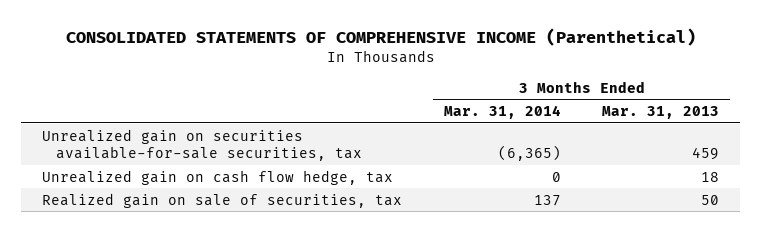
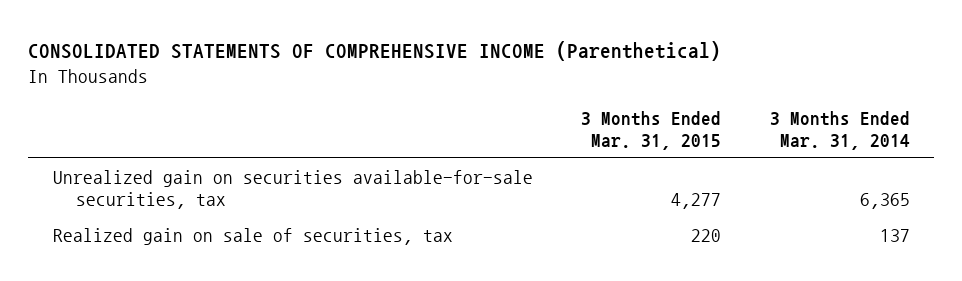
[602,106,720,120] Mar. 31, 2013 -> none
none -> [581,110,722,150] 3 Months Ended Mar. 31, 2015
[41,169,393,185] Unrealized gain on cash flow hedge, tax -> none
[497,145,561,162] (6,365) -> [859,192,910,209] 6,365

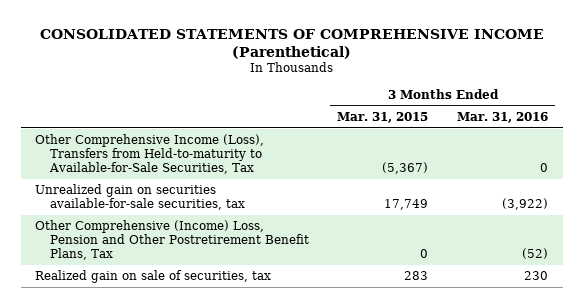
[769,110,910,150] 3 Months Ended Mar. 31, 2014 -> none
none -> [457,111,549,123] Mar. 31, 2016
none -> [34,134,264,175] Other Comprehensive Income (Loss), Transfers from Held-to-maturity to Available-for-Sale Securities, Tax
[671,192,722,209] 4,277 -> [384,199,429,211] 17,749
none -> [34,220,309,261] Other Comprehensive (Income) Loss, Pension and Other Postretirement Benefit Plans, Tax
[691,228,722,242] 220 -> [404,271,429,281] 283

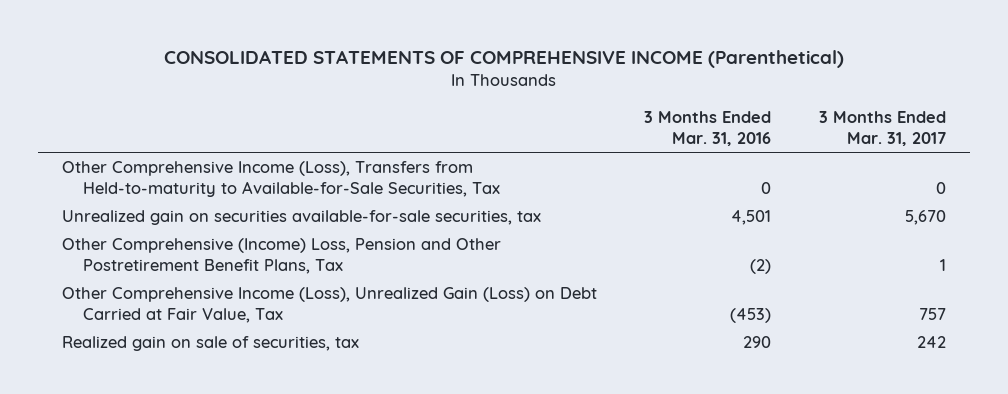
[337,111,429,123] Mar. 31, 2015 -> none
none -> [819,110,947,147] 3 Months Ended Mar. 31, 2017
[502,198,549,211] (3,922) -> [731,209,772,225] 4,501
[522,248,549,260] (52) -> [750,259,772,275] (2)
none -> [61,286,597,324] Other Comprehensive Income (Loss), Unrealized Gain (Loss) on Debt Carried at Fair Value, Tax
[524,271,549,281] 230 -> [743,335,772,348] 290

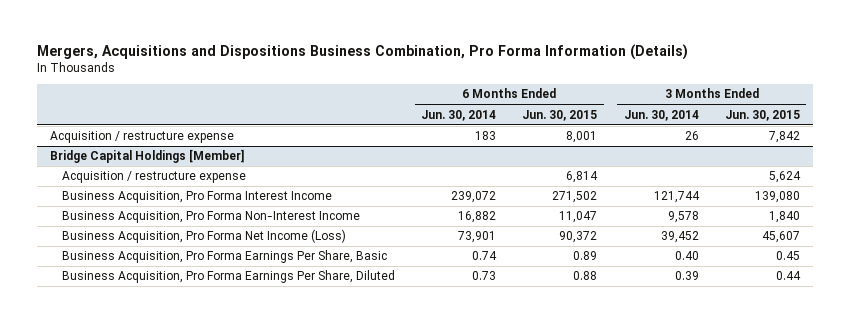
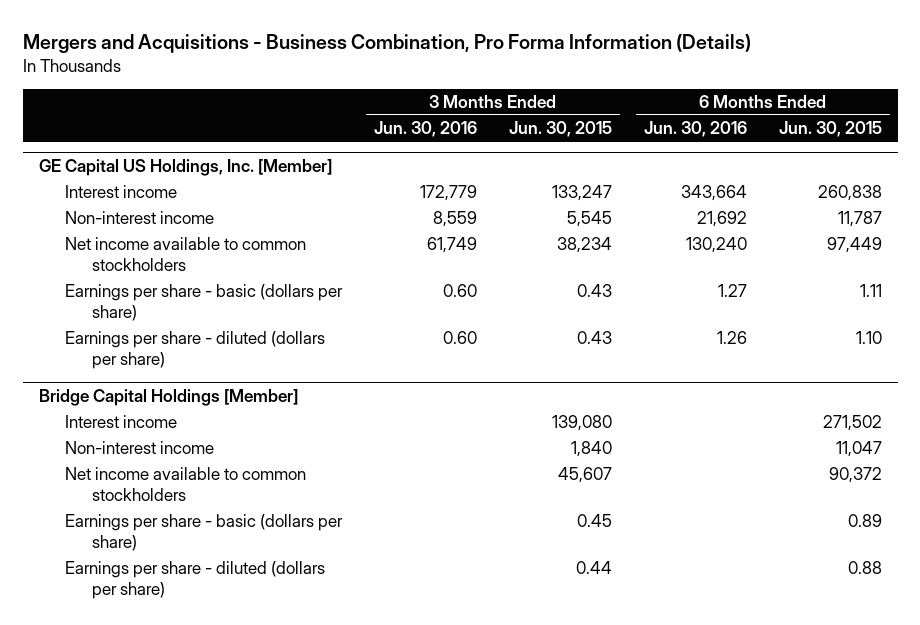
[37,43,689,60] Mergers, Acquisitions and Dispositions Business Combination, Pro Forma Information (Details) -> [22,34,751,54] Mergers and Acquisitions - Business Combination, Pro Forma Information (Details)
[421,109,497,121] Jun. 30, 2014 -> none
[623,109,699,121] Jun. 30, 2014 -> none
none -> [374,121,478,138] Jun. 30, 2016
none -> [643,121,747,138] Jun. 30, 2016
[50,131,235,144] Acquisition / restructure expense -> none
none -> [38,158,332,176] GE Capital US Holdings, Inc. [Member]
none -> [65,185,178,199] Interest income
none -> [65,211,215,225] Non-interest income
none -> [65,237,307,272] Net income available to common stockholders
none -> [65,284,344,322] Earnings per share - basic (dollars per share)
none -> [65,331,326,370] Earnings per share - diluted (dollars per share)
[62,171,247,184] Acquisition / restructure expense -> none
[62,191,333,204] Business Acquisition, Pro Forma Interest Income -> [65,415,178,429] Interest income
[62,211,361,224] Business Acquisition, Pro Forma Non-Interest Income -> [65,441,215,455] Non-interest income
[62,229,347,244] Business Acquisition, Pro Forma Net Income (Loss) -> [65,467,307,502] Net income available to common stockholders
[62,250,388,264] Business Acquisition, Pro Forma Earnings Per Share, Basic -> [65,514,344,552] Earnings per share - basic (dollars per share)
[62,270,396,284] Business Acquisition, Pro Forma Earnings Per Share, Diluted -> [65,561,326,600] Earnings per share - diluted (dollars per share)

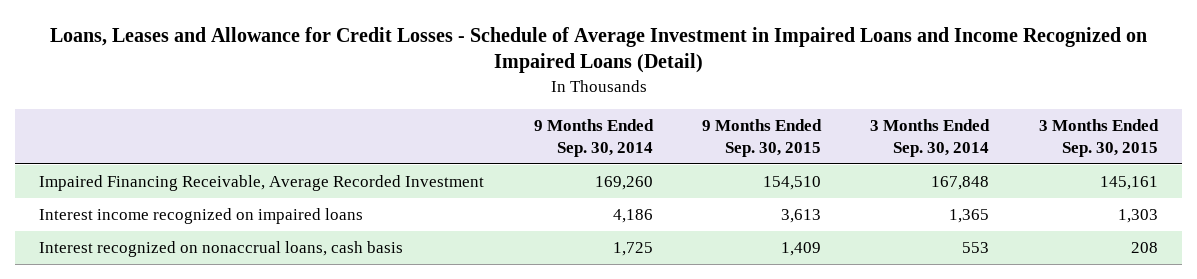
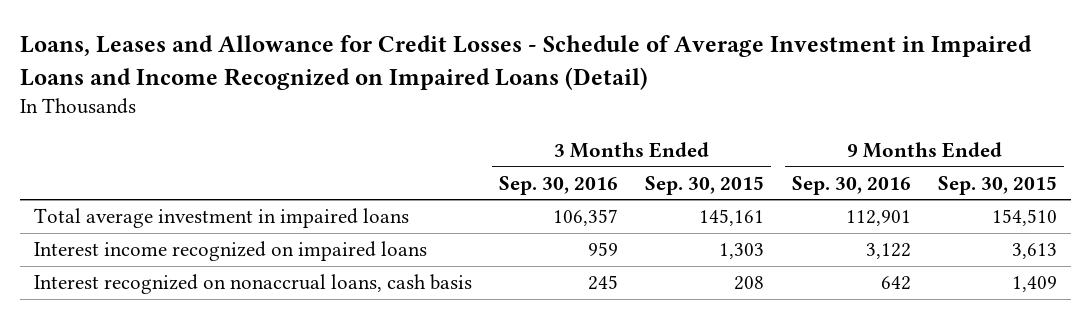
[533,119,654,157] 9 Months Ended Sep. 30, 2014 -> none
[870,119,991,157] 3 Months Ended Sep. 30, 2014 -> none
none -> [498,175,618,195] Sep. 30, 2016
none -> [791,175,911,195] Sep. 30, 2016
[39,175,485,192] Impaired Financing Receivable, Average Recorded Investment -> [33,208,409,229] Total average investment in impaired loans

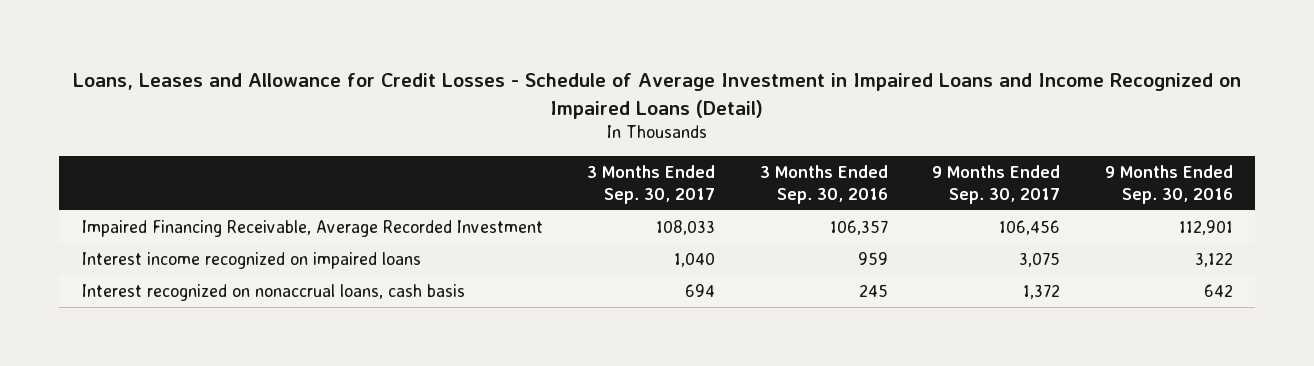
[645,175,765,195] Sep. 30, 2015 -> none
[938,175,1058,195] Sep. 30, 2015 -> none
none -> [587,165,716,204] 3 Months Ended Sep. 30, 2017
none -> [932,165,1061,204] 9 Months Ended Sep. 30, 2017
[33,208,409,229] Total average investment in impaired loans -> [81,220,543,238] Impaired Financing Receivable, Average Recorded Investment

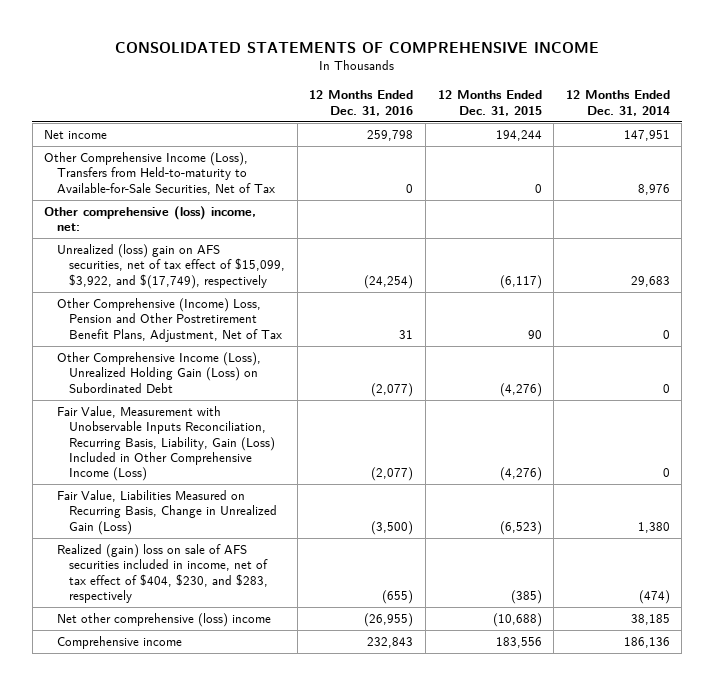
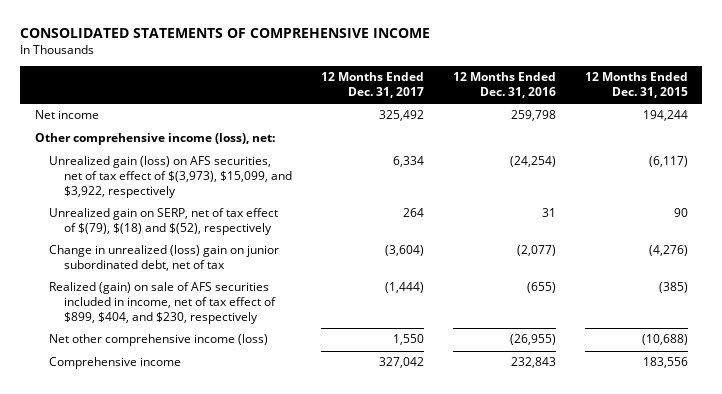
[565,90,670,116] 12 Months Ended Dec. 31, 2014 -> none
none -> [320,72,424,98] 12 Months Ended Dec. 31, 2017
[44,152,275,195] Other Comprehensive Income (Loss), Transfers from Held-to-maturity to Available-for-Sale Securities, Net of Tax -> none
[56,406,276,482] Fair Value, Measurement with Unobservable Inputs Reconciliation, Recurring Basis, Liability, Gain (Loss) Included in Other Comprehensive Income (Loss) -> none
[56,490,278,535] Fair Value, Liabilities Measured on Recurring Basis, Change in Unrealized Gain (Loss) -> none
[44,206,257,232] Other comprehensive (loss) income, net: -> [34,133,275,146] Other comprehensive income (loss), net:
[56,244,286,289] Unrealized (loss) gain on AFS securities, net of tax effect of $15,099, $3,922, and $(17,749), respectively -> [49,156,293,198] Unrealized gain (loss) on AFS securities, net of tax effect of $(3,973), $15,099, and $3,922, respectively
[56,298,283,342] Other Comprehensive (Income) Loss, Pension and Other Postretirement Benefit Plans, Adjustment, Net of Tax -> [49,208,279,236] Unrealized gain on SERP, net of tax effect of $(79), $(18) and $(52), respectively
[56,352,261,393] Other Comprehensive Income (Loss), Unrealized Holding Gain (Loss) on Subordinated Debt -> [49,245,280,272] Change in unrealized (loss) gain on junior subordinated debt, net of tax
[56,544,269,603] Realized (gain) loss on sale of AFS securities included in income, net of tax effect of $404, $230, and $283, respectively -> [49,282,277,324] Realized (gain) on sale of AFS securities included in income, net of tax effect of $899, $404, and $230, respectively
[56,613,271,628] Net other comprehensive (loss) income -> [49,334,269,347] Net other comprehensive income (loss)

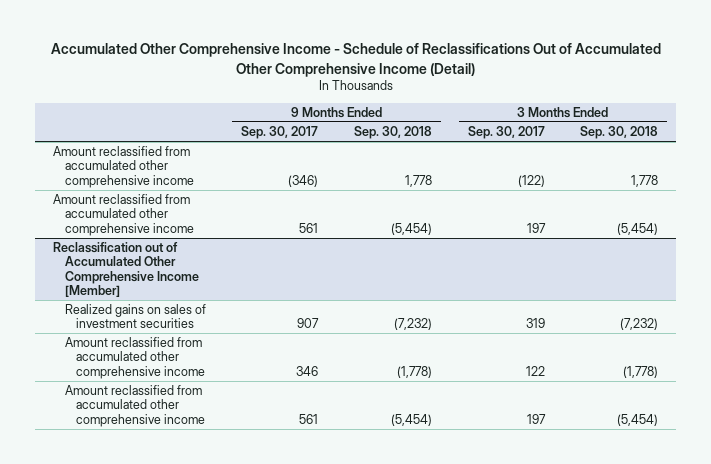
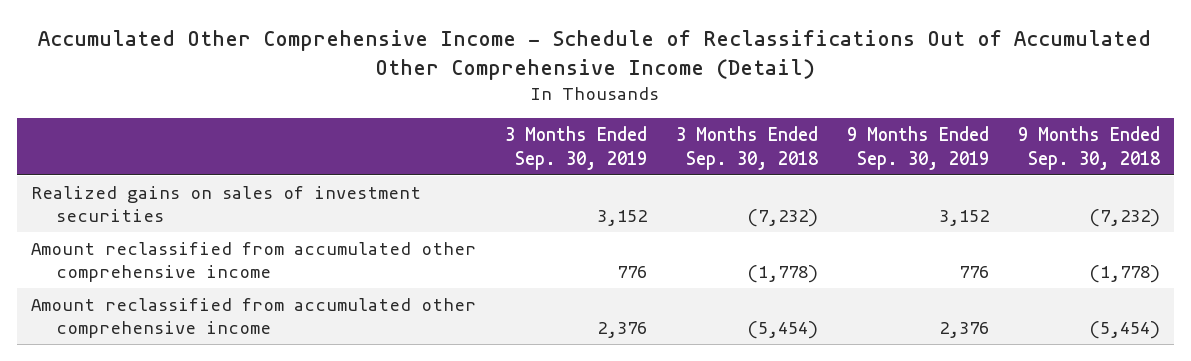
[241,125,319,139] Sep. 30, 2017 -> none
[467,125,545,139] Sep. 30, 2017 -> none
none -> [505,126,648,170] 3 Months Ended Sep. 30, 2019
none -> [846,126,989,170] 9 Months Ended Sep. 30, 2019
[53,146,194,188] Amount reclassified from accumulated other comprehensive income -> none
[53,194,194,236] Amount reclassified from accumulated other comprehensive income -> none
[53,242,199,297] Reclassification out of Accumulated Other Comprehensive Income [Member] -> none

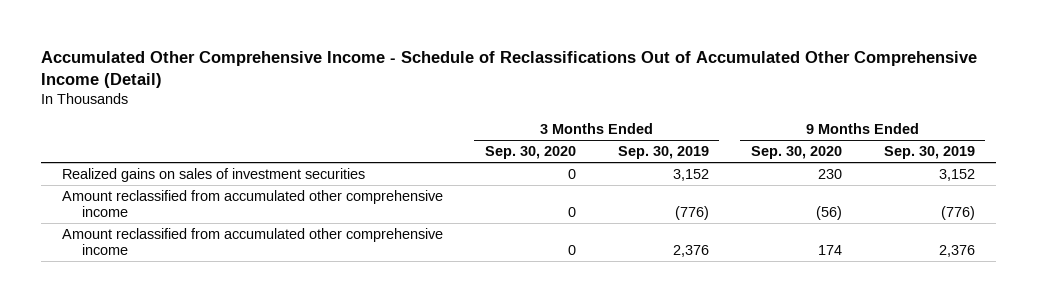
[675,126,818,170] 3 Months Ended Sep. 30, 2018 -> none
[1017,126,1160,170] 9 Months Ended Sep. 30, 2018 -> none
none -> [484,146,576,160] Sep. 30, 2020
none -> [750,146,842,160] Sep. 30, 2020
[617,266,648,279] 776 -> [674,206,709,221] (776)
[958,266,989,279] 776 -> [940,206,975,221] (776)

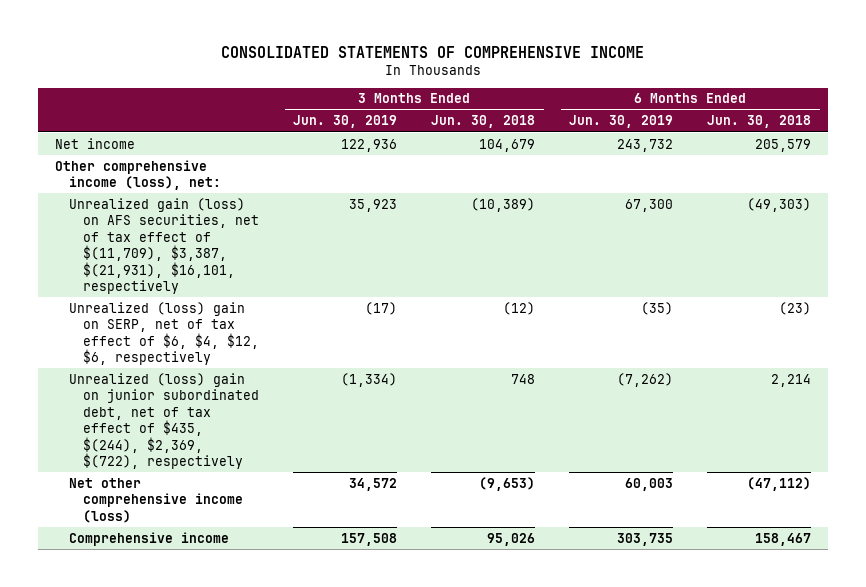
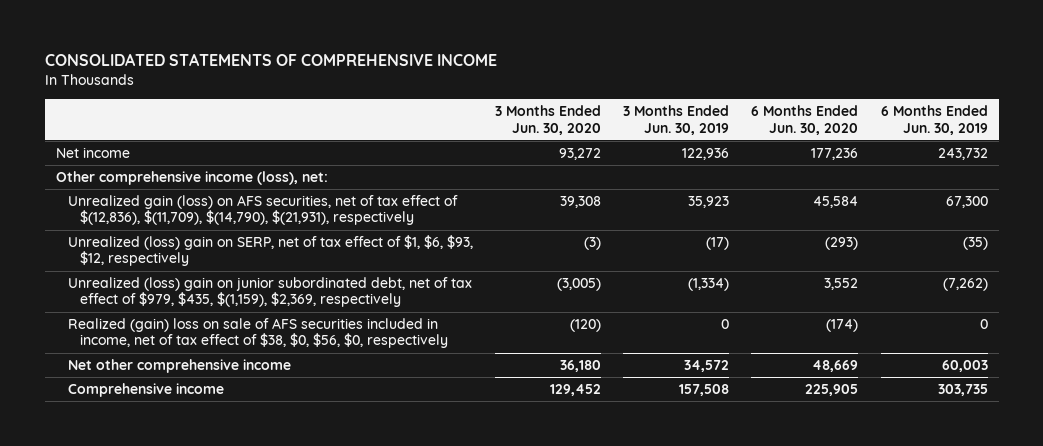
[431,115,536,129] Jun. 30, 2018 -> none
[707,115,812,129] Jun. 30, 2018 -> none
none -> [495,105,602,135] 3 Months Ended Jun. 30, 2020
none -> [751,105,859,135] 6 Months Ended Jun. 30, 2020
[69,197,260,295] Unrealized gain (loss) on AFS securities, net of tax effect of $(11,709), $3,387, $(21,931), $16,101, respectively -> [67,195,458,226] Unrealized gain (loss) on AFS securities, net of tax effect of $(12,836), $(11,709), $(14,790), $(21,931), respectively
[69,301,260,366] Unrealized (loss) gain on SERP, net of tax effect of $6, $4, $12, $6, respectively -> [67,235,473,267] Unrealized (loss) gain on SERP, net of tax effect of $1, $6, $93, $12, respectively
[69,372,260,470] Unrealized (loss) gain on junior subordinated debt, net of tax effect of $435, $(244), $2,369, $(722), respectively -> [67,277,472,308] Unrealized (loss) gain on junior subordinated debt, net of tax effect of $979, $435, $(1,159), $2,369, respectively
none -> [67,318,449,349] Realized (gain) loss on sale of AFS securities included in income, net of tax effect of $38, $0, $56, $0, respectively
[69,477,244,523] Net other comprehensive income (loss) -> [67,359,291,374] Net other comprehensive income

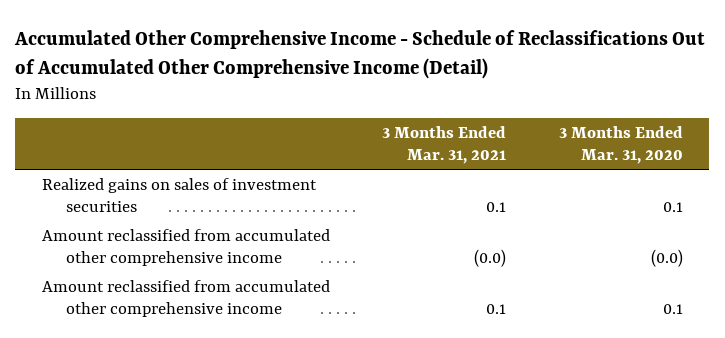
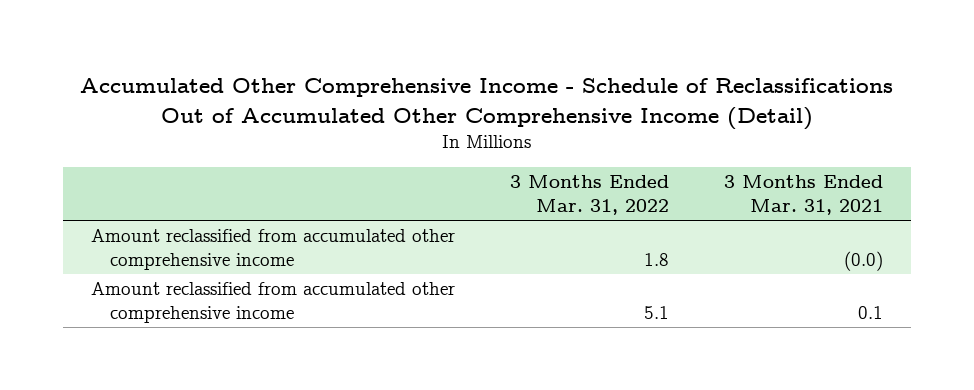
[558,126,683,164] 3 Months Ended Mar. 31, 2020 -> none
none -> [510,175,670,216] 3 Months Ended Mar. 31, 2022
[41,178,317,212] Realized gains on sales of investment securities -> none

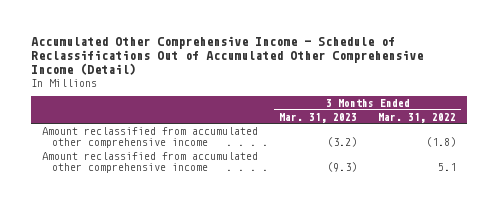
[724,175,884,216] 3 Months Ended Mar. 31, 2021 -> none
none -> [278,112,357,123] Mar. 31, 2023
[644,253,670,267] 1.8 -> [426,137,457,148] (1.8)

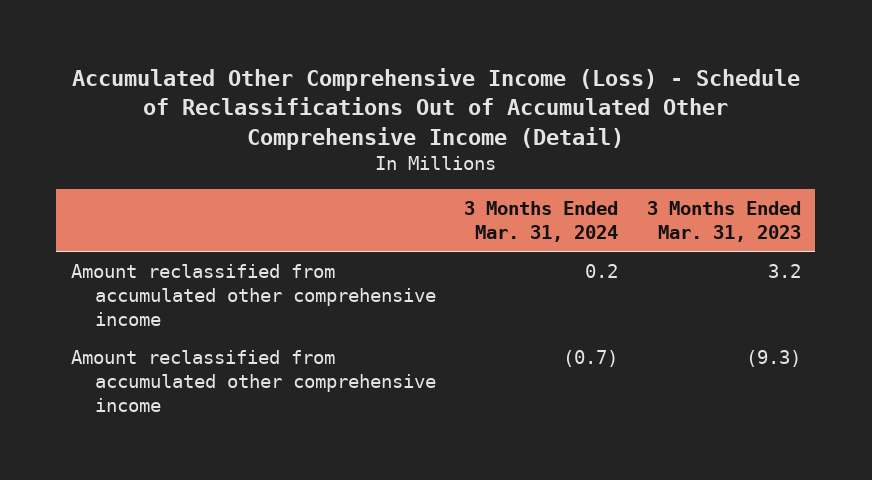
[31,35,424,76] Accumulated Other Comprehensive Income - Schedule of Reclassifications Out of Accumulated Other Comprehensive Income (Detail) -> [71,67,800,150] Accumulated Other Comprehensive Income (Loss) - Schedule of Reclassifications Out of Accumulated Other Comprehensive Income (Detail)
[378,112,457,123] Mar. 31, 2022 -> none
none -> [464,201,619,243] 3 Months Ended Mar. 31, 2024
[326,137,357,148] (3.2) -> [768,264,802,279] 3.2

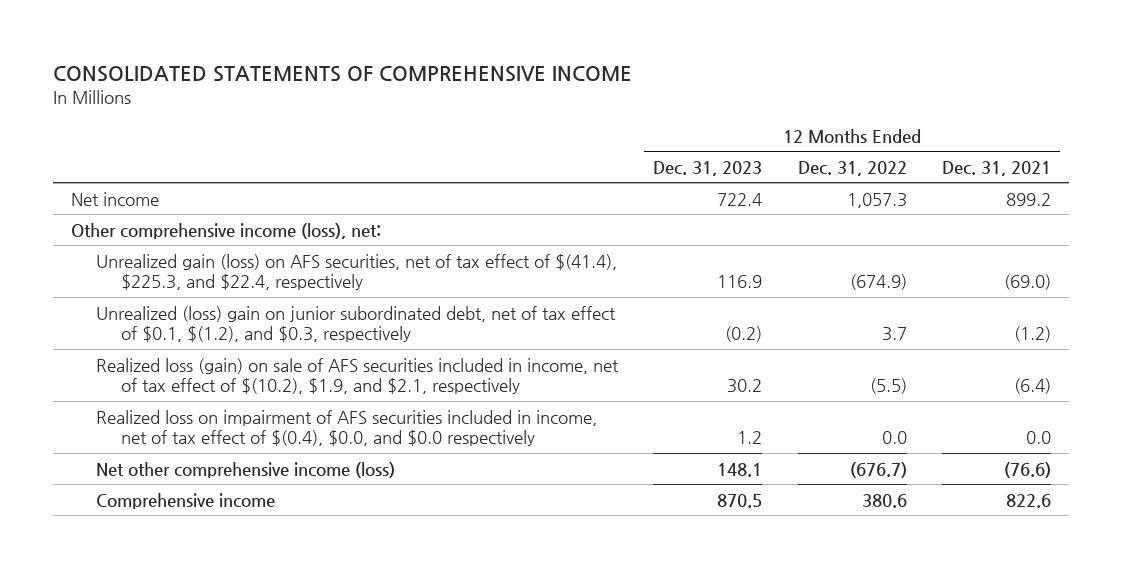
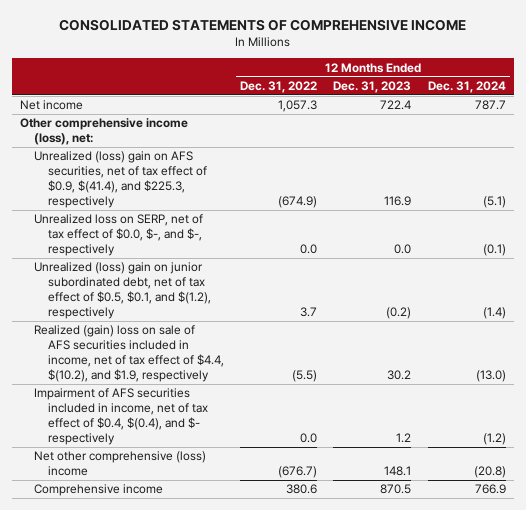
[942,160,1052,176] Dec. 31, 2021 -> none
none -> [427,80,506,93] Dec. 31, 2024
[95,253,617,291] Unrealized gain (loss) on AFS securities, net of tax effect of $(41.4), $225.3, and $22.4, respectively -> [33,151,207,209] Unrealized (loss) gain on AFS securities, net of tax effect of $0.9, $(41.4), and $225.3, respectively
none -> [33,214,203,257] Unrealized loss on SERP, net of tax effect of $0.0, $-, and $-, respectively
[95,305,616,343] Unrealized (loss) gain on junior subordinated debt, net of tax effect of $0.1, $(1.2), and $0.3, respectively -> [33,262,211,320] Unrealized (loss) gain on junior subordinated debt, net of tax effect of $0.5, $0.1, and $(1.2), respectively
[95,357,619,395] Realized loss (gain) on sale of AFS securities included in income, net of tax effect of $(10.2), $1.9, and $2.1, respectively -> [33,325,224,383] Realized (gain) loss on sale of AFS securities included in income, net of tax effect of $4.4, $(10.2), and $1.9, respectively
[95,409,597,447] Realized loss on impairment of AFS securities included in income, net of tax effect of $(0.4), $0.0, and $0.0 respectively -> [33,388,208,446] Impairment of AFS securities included in income, net of tax effect of $0.4, $(0.4), and $- respectively
[95,461,395,478] Net other comprehensive income (loss) -> [33,451,206,477] Net other comprehensive (loss) income

